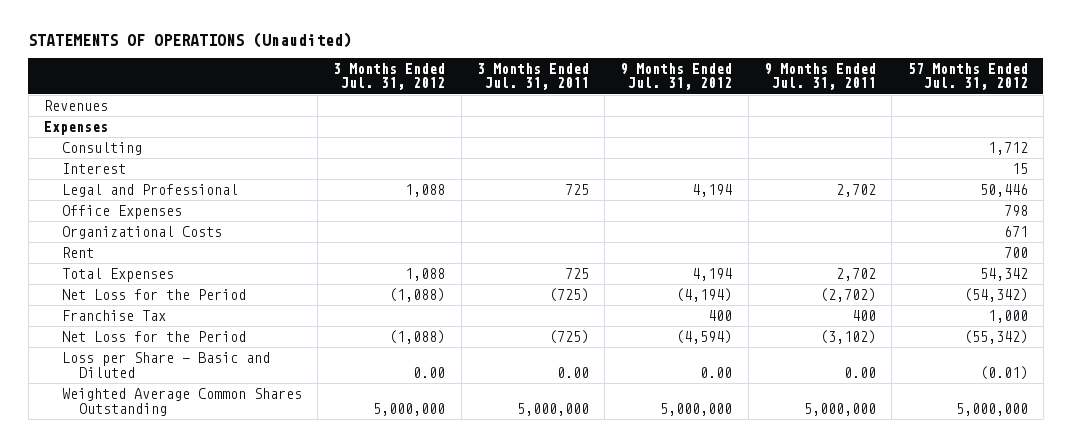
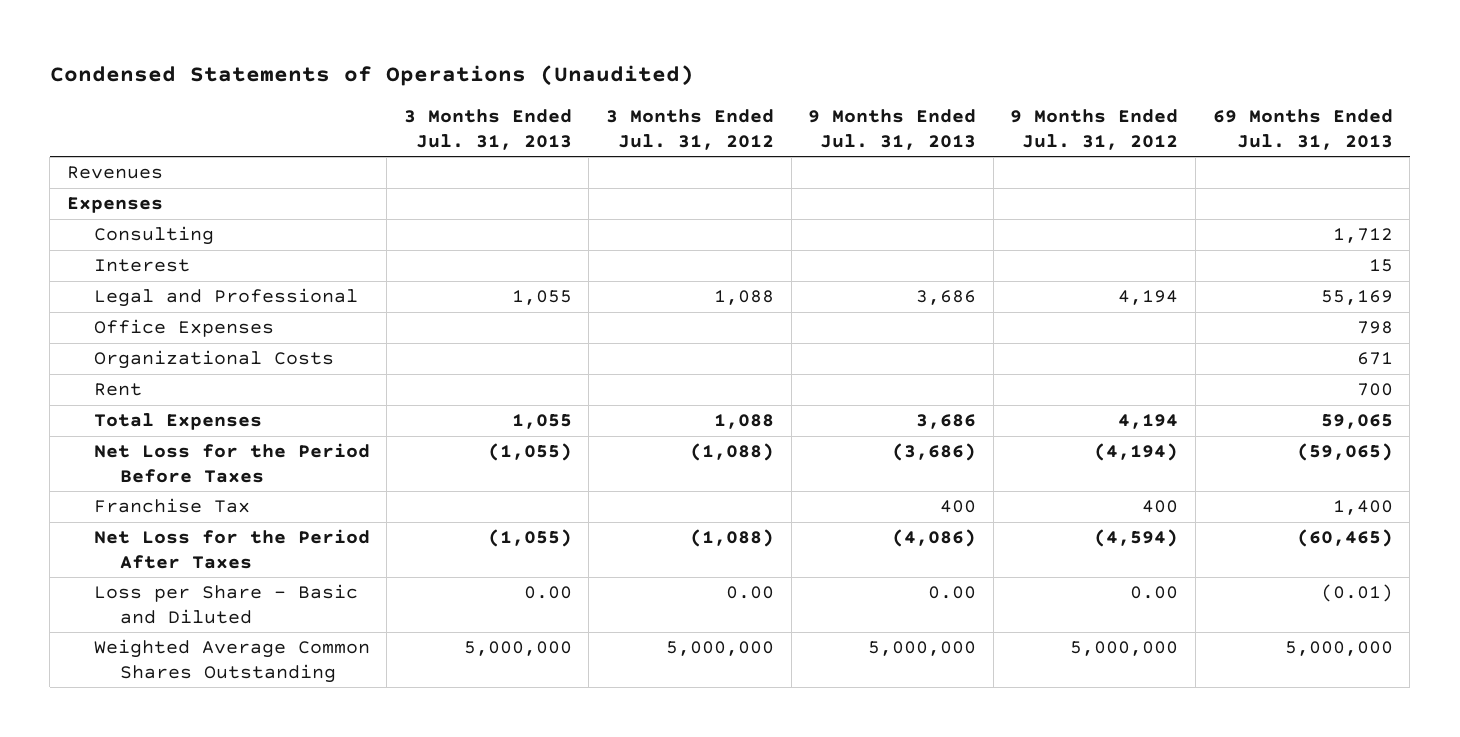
[28,32,353,49] STATEMENTS OF OPERATIONS (Unaudited) -> [49,64,694,86] Condensed Statements of Operations (Unaudited)
[476,62,589,91] 3 Months Ended Jul. 31, 2011 -> none
[764,62,877,91] 9 Months Ended Jul. 31, 2011 -> none
[907,62,1028,91] 57 Months Ended Jul. 31, 2012 -> none
none -> [403,109,572,150] 3 Months Ended Jul. 31, 2013
none -> [808,109,977,150] 9 Months Ended Jul. 31, 2013
none -> [1212,109,1393,150] 69 Months Ended Jul. 31, 2013
[61,288,246,300] Net Loss for the Period -> [93,443,370,483] Net Loss for the Period Before Taxes
[61,330,246,342] Net Loss for the Period -> [93,529,370,569] Net Loss for the Period After Taxes

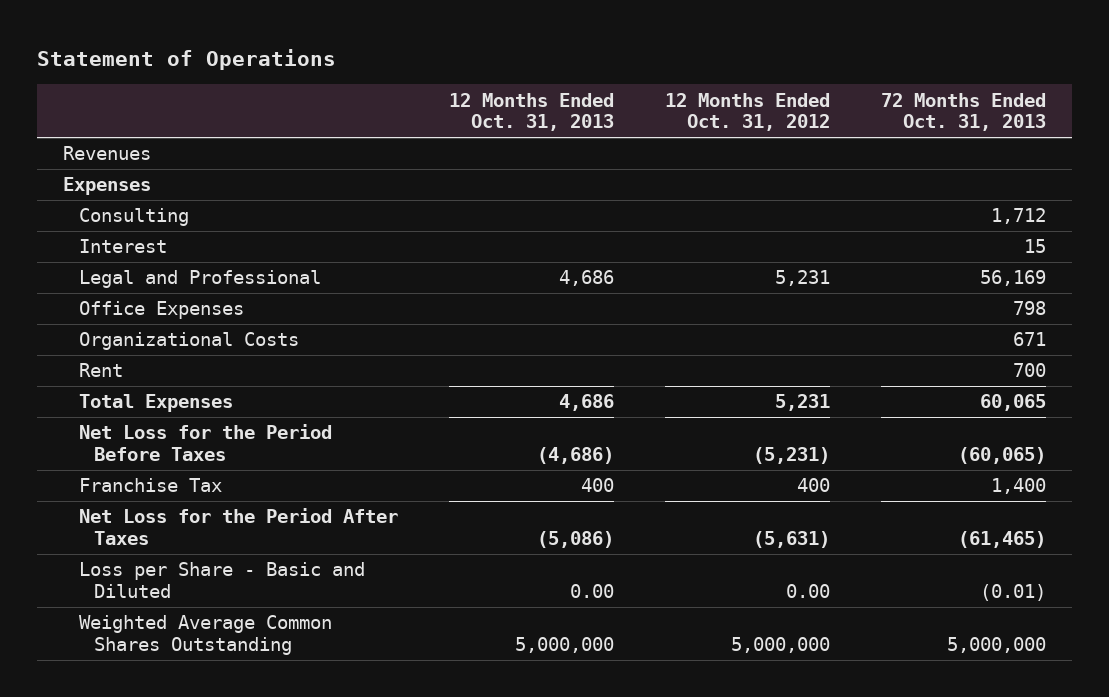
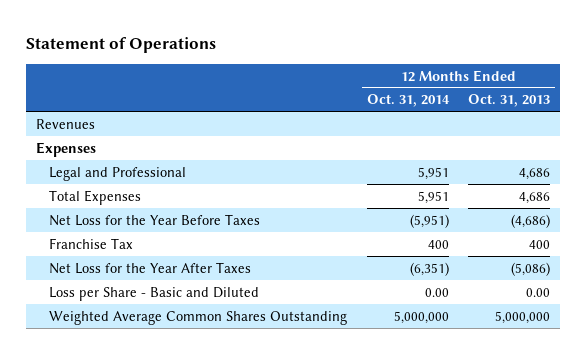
[665,92,831,132] 12 Months Ended Oct. 31, 2012 -> none
[881,92,1047,132] 72 Months Ended Oct. 31, 2013 -> none
none -> [366,94,450,108] Oct. 31, 2014
[78,208,189,227] Consulting -> none
[78,239,167,254] Interest -> none
[78,301,244,320] Office Expenses -> none
[78,332,299,351] Organizational Costs -> none
[78,363,123,378] Rent -> none
[78,424,332,462] Net Loss for the Period Before Taxes -> [49,213,261,226] Net Loss for the Year Before Taxes
[78,508,398,546] Net Loss for the Period After Taxes -> [49,261,252,274] Net Loss for the Year After Taxes

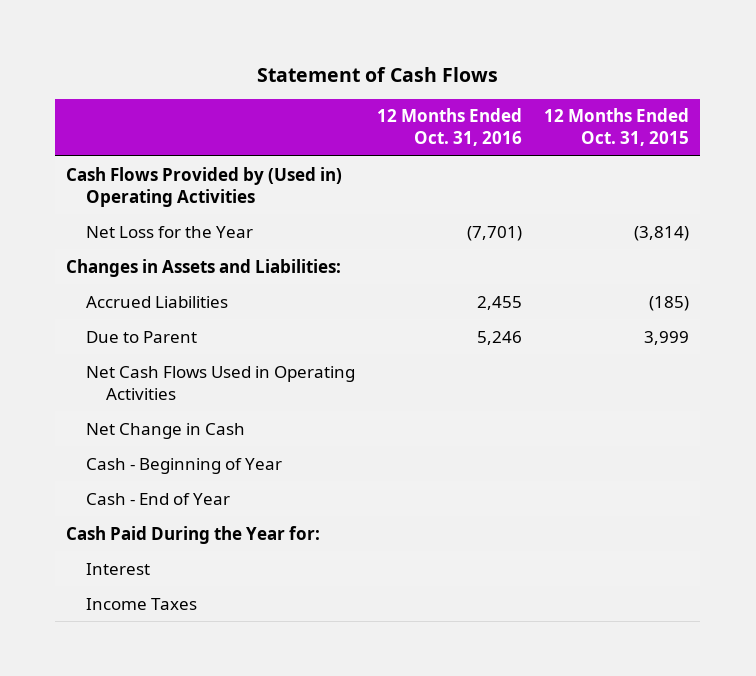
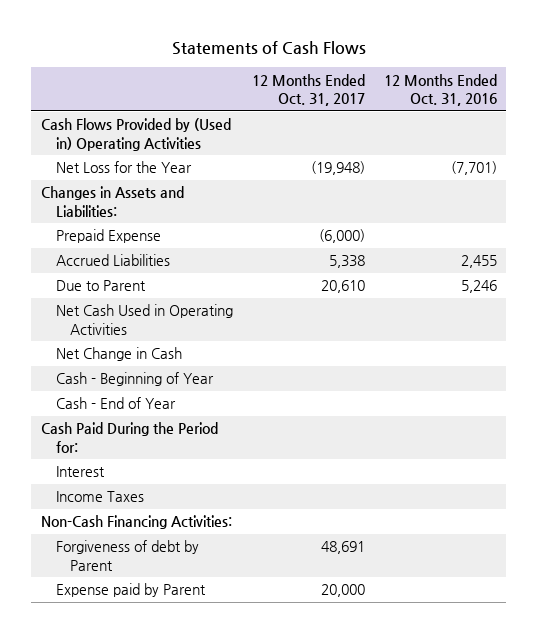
[256,66,498,82] Statement of Cash Flows -> [171,41,366,56] Statements of Cash Flows
[544,108,690,147] 12 Months Ended Oct. 31, 2015 -> none
none -> [251,73,365,106] 12 Months Ended Oct. 31, 2017
none -> [55,229,161,244] Prepaid Expense
[86,365,356,400] Net Cash Flows Used in Operating Activities -> [55,304,233,335] Net Cash Used in Operating Activities
[66,525,321,544] Cash Paid During the Year for: -> [40,422,218,453] Cash Paid During the Period for:
none -> [40,515,232,530] Non-Cash Financing Activities:
none -> [55,540,199,571] Forgiveness of debt by Parent
none -> [55,583,206,598] Expense paid by Parent

